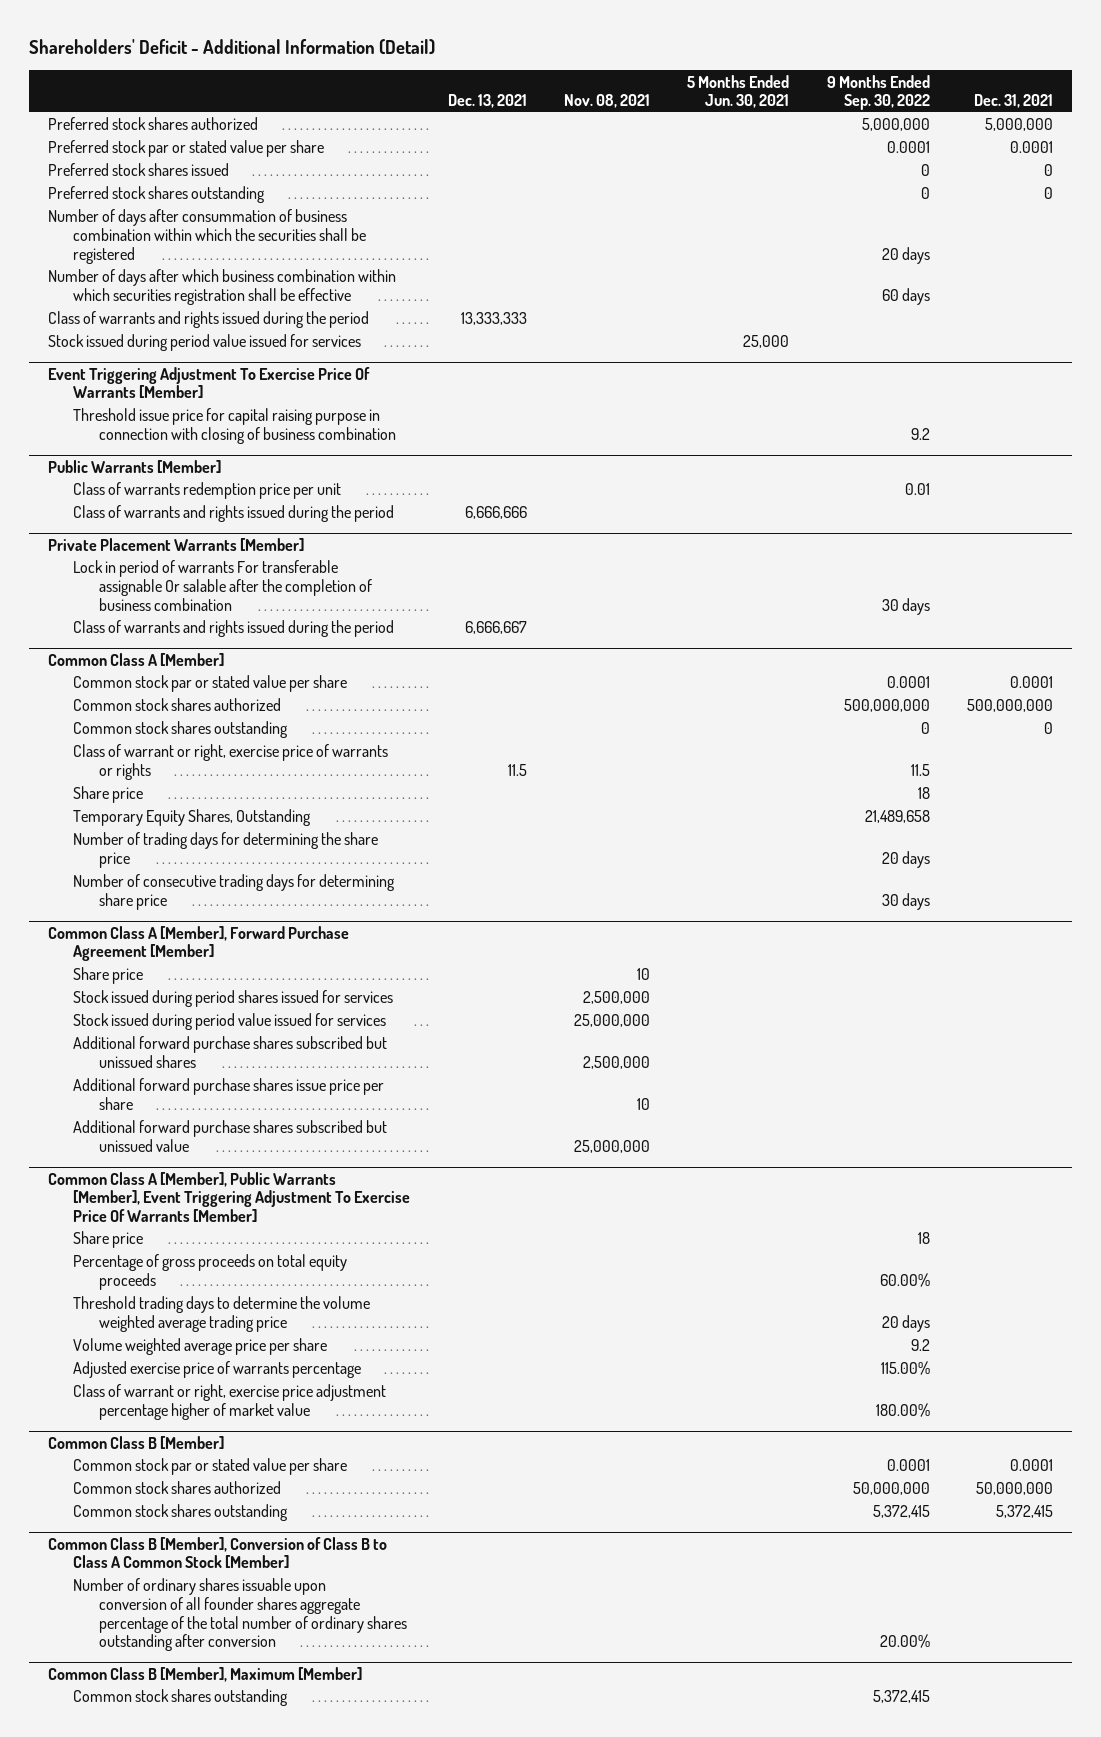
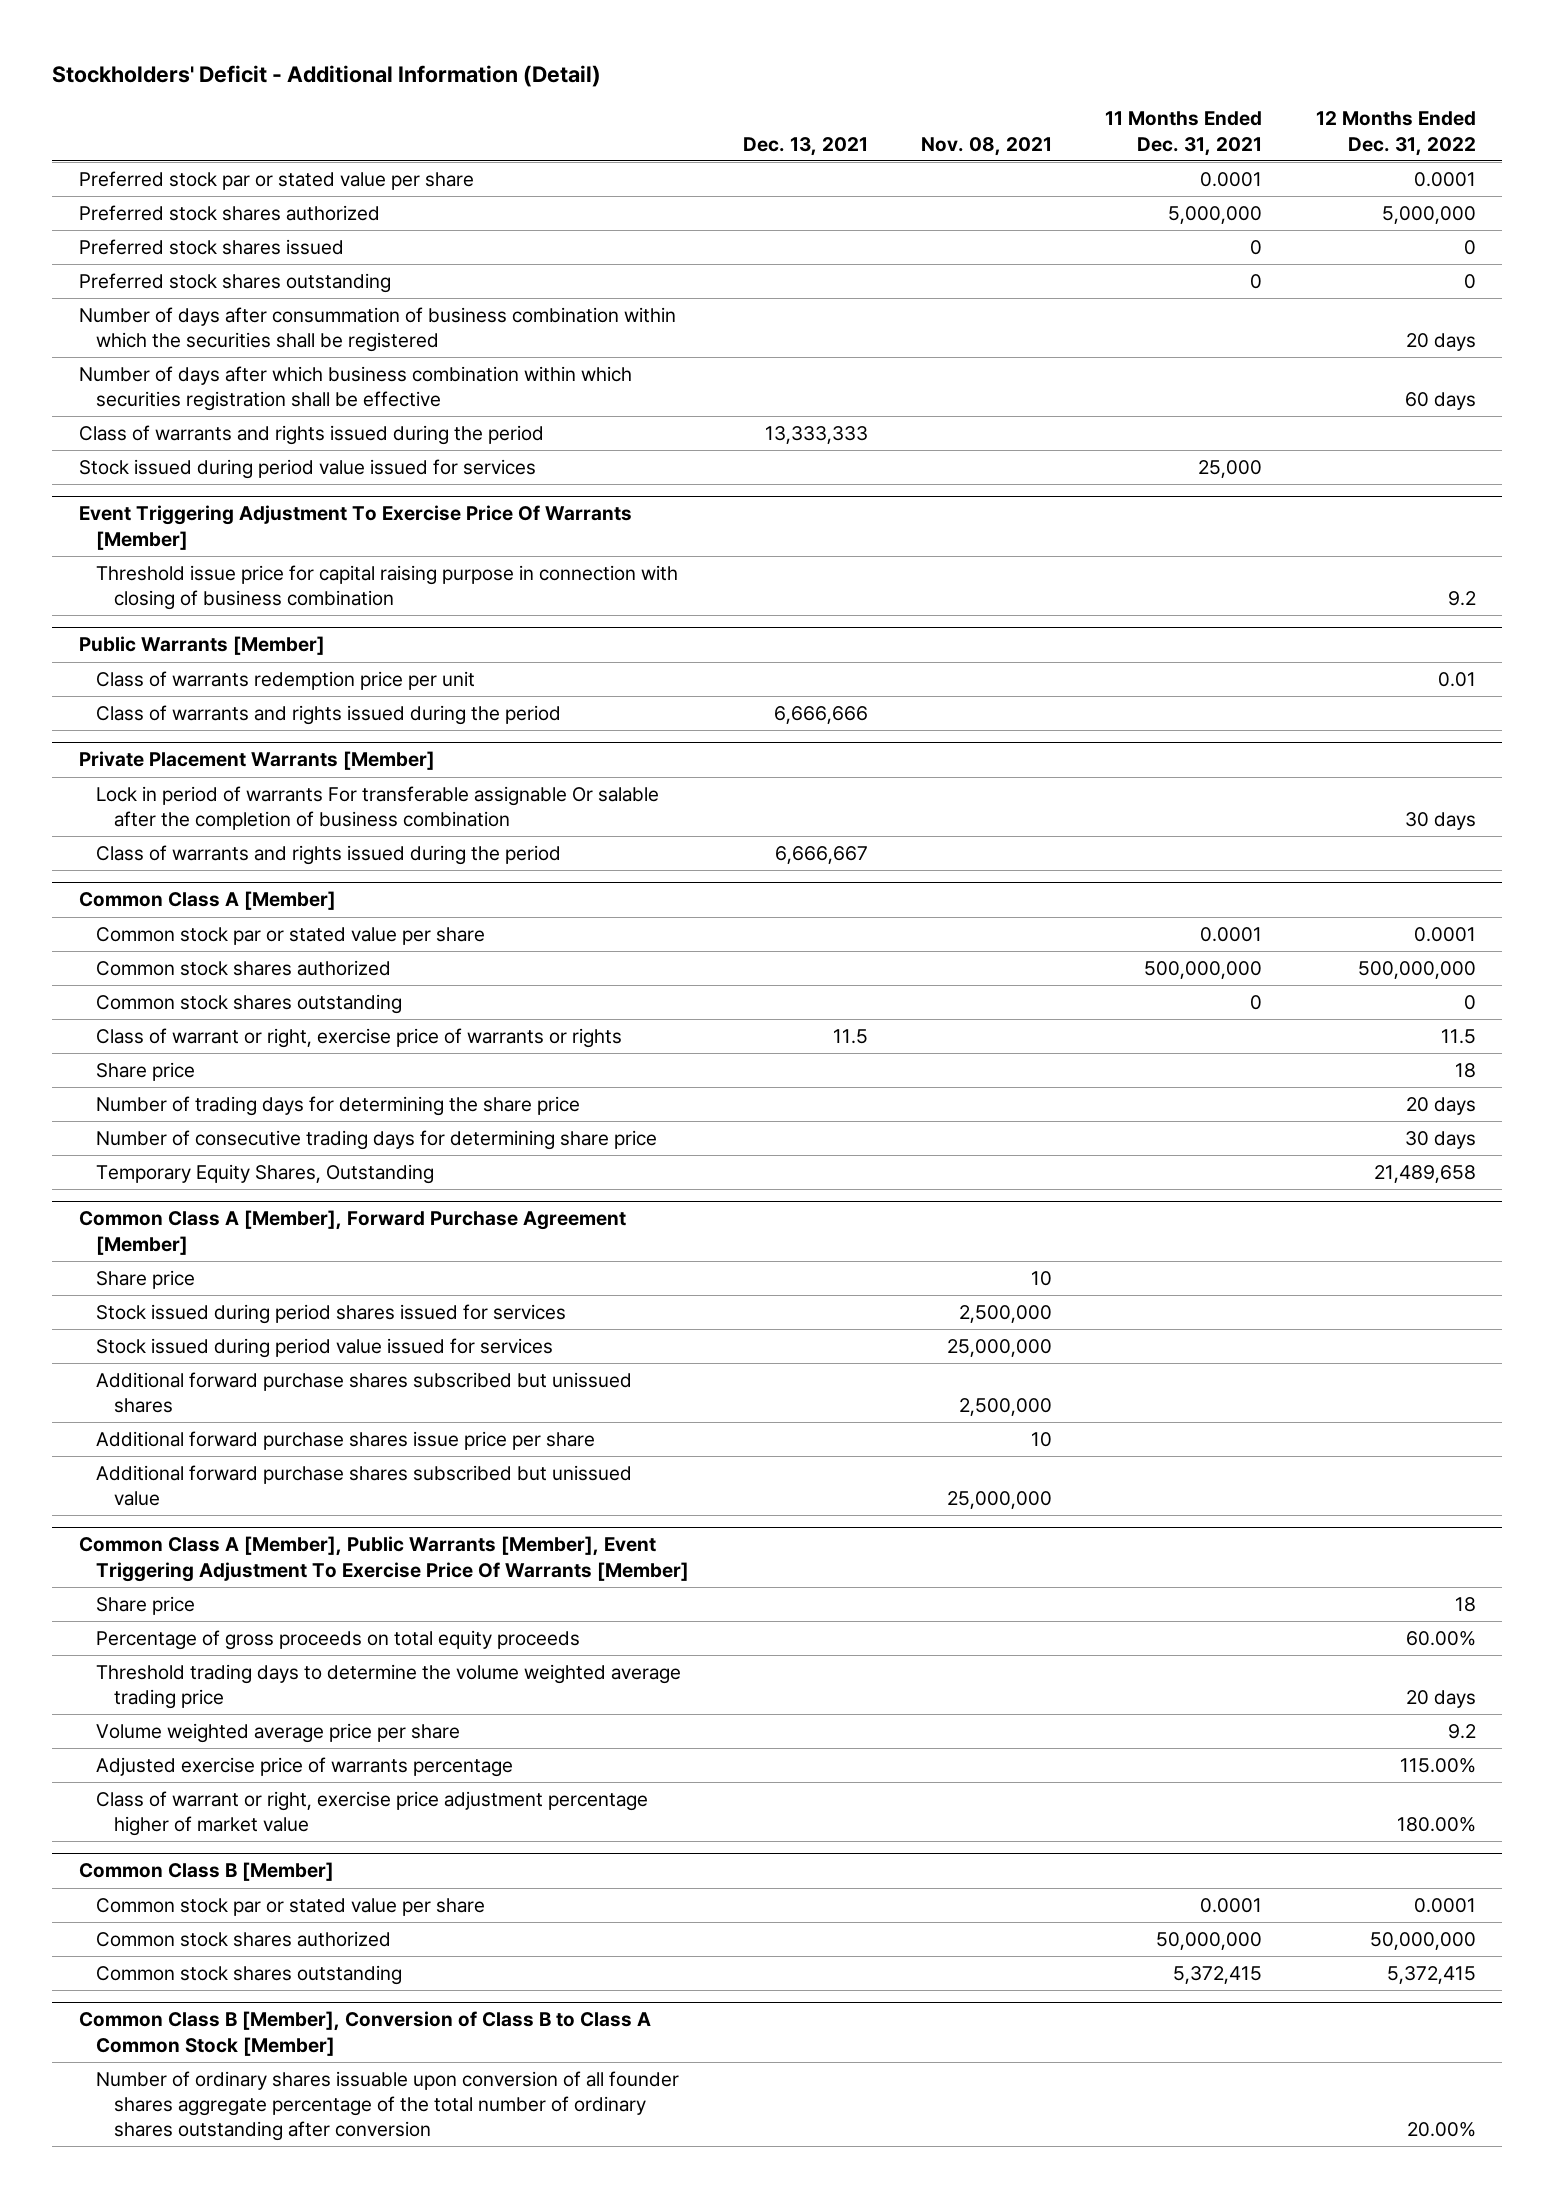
[29,39,436,56] Shareholders' Deficit - Additional Information (Detail) -> [52,65,602,88] Stockholders' Deficit - Additional Information (Detail)
[687,74,790,109] 5 Months Ended Jun. 30, 2021 -> none
[826,74,930,111] 9 Months Ended Sep. 30, 2022 -> none
[974,94,1054,109] Dec. 31, 2021 -> none
none -> [1105,111,1263,156] 11 Months Ended Dec. 31, 2021
none -> [1315,111,1476,156] 12 Months Ended Dec. 31, 2022
[47,117,258,131] Preferred stock shares authorized -> [78,204,380,221] Preferred stock shares authorized
[73,809,312,827] Temporary Equity Shares, Outstanding -> [96,1163,435,1184] Temporary Equity Shares, Outstanding
[47,1666,362,1682] Common Class B [Member], Maximum [Member] -> none
[73,1689,289,1707] Common stock shares outstanding -> none

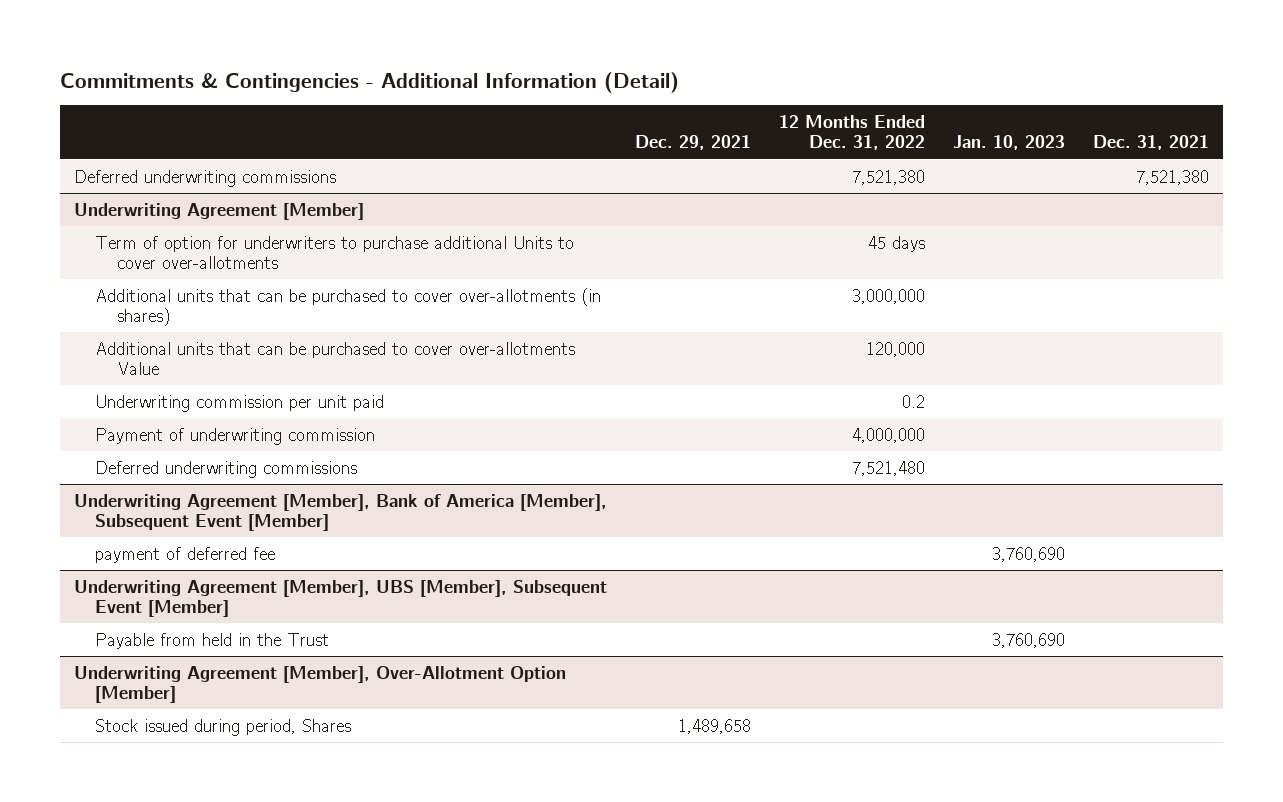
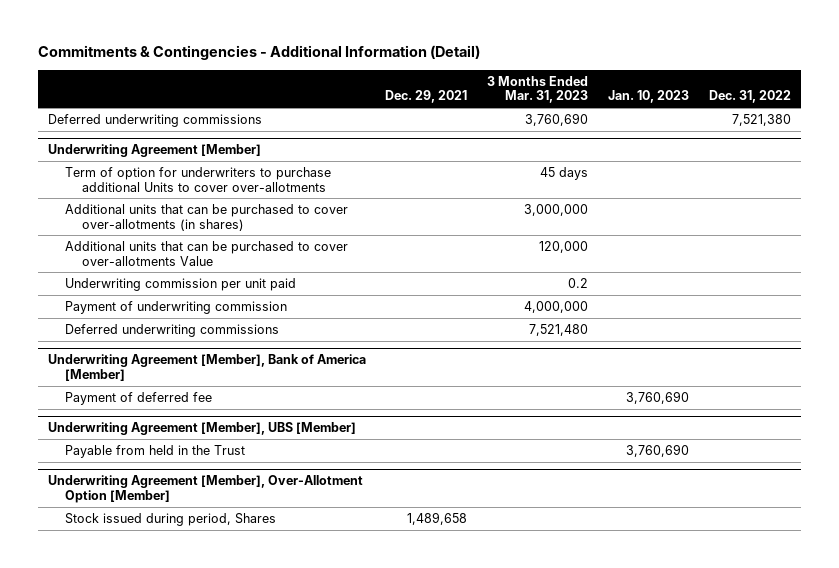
[779,114,926,151] 12 Months Ended Dec. 31, 2022 -> none
[1093,135,1210,151] Dec. 31, 2021 -> none
none -> [487,75,589,104] 3 Months Ended Mar. 31, 2023
none -> [709,90,792,104] Dec. 31, 2022
[74,493,608,531] Underwriting Agreement [Member], Bank of America [Member], Subsequent Event [Member] -> [47,354,366,381] Underwriting Agreement [Member], Bank of America [Member]
[95,546,276,563] payment of deferred fee -> [64,391,212,405] Payment of deferred fee
[74,579,608,617] Underwriting Agreement [Member], UBS [Member], Subsequent Event [Member] -> [47,422,356,436] Underwriting Agreement [Member], UBS [Member]

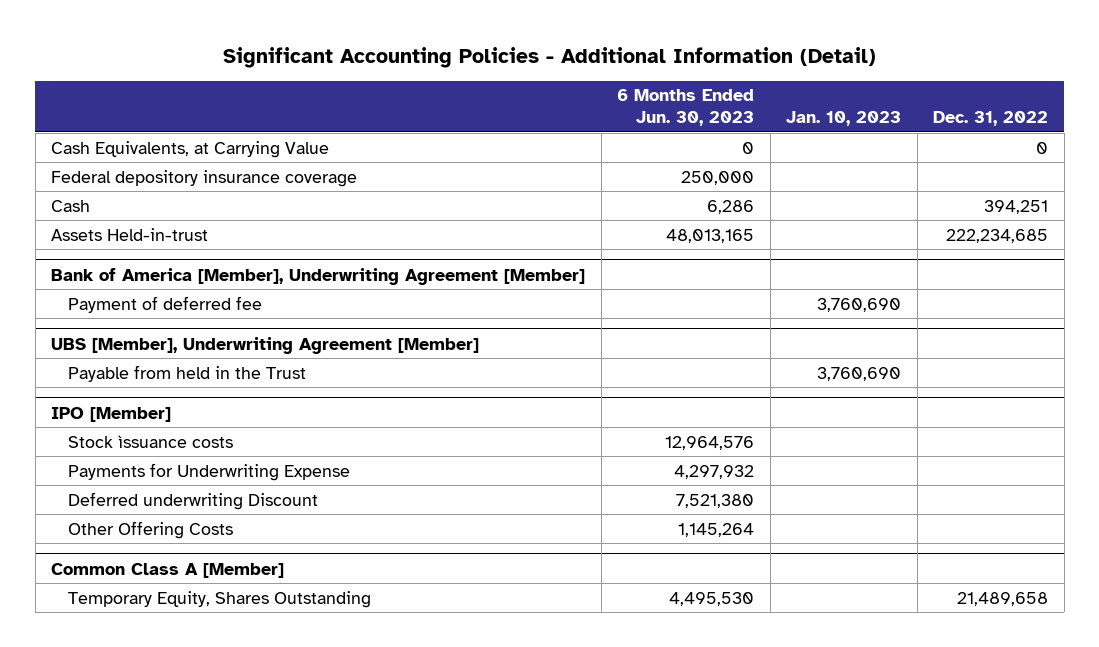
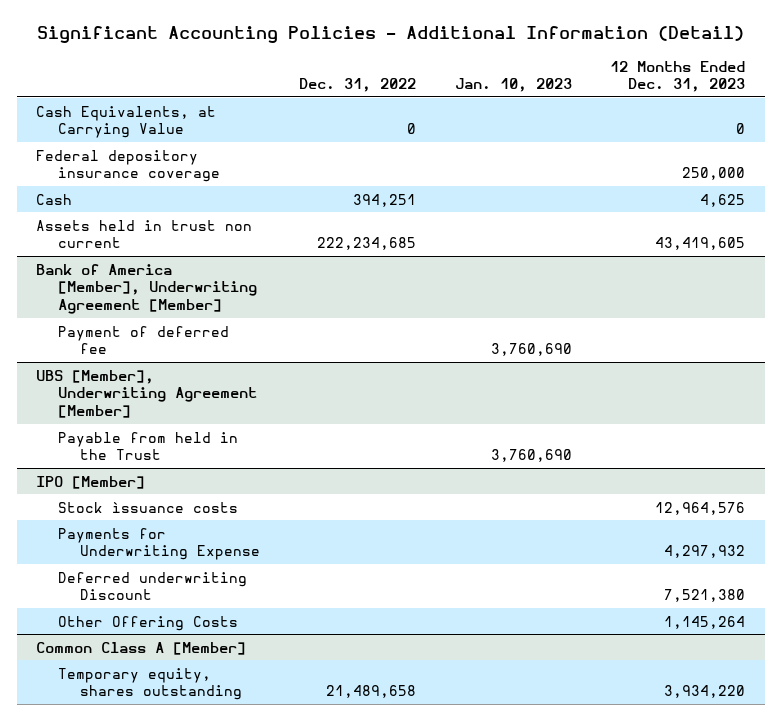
[617,89,755,126] 6 Months Ended Jun. 30, 2023 -> none
none -> [610,60,746,93] 12 Months Ended Dec. 31, 2023
[51,227,209,241] Assets Held-in-trust -> [36,219,253,249] Assets held in trust non current
[67,590,371,608] Temporary Equity, Shares Outstanding -> [58,667,243,701] Temporary equity, shares outstanding

